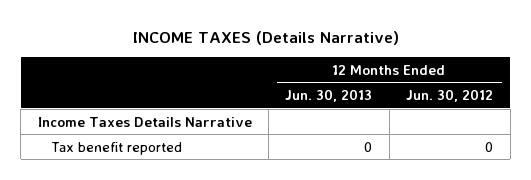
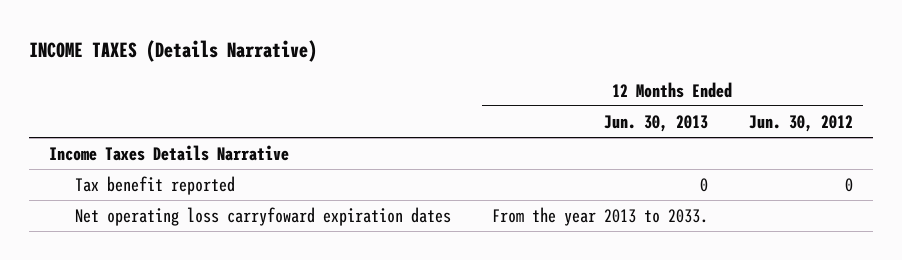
none -> [75,206,452,226] Net operating loss carryfoward expiration dates

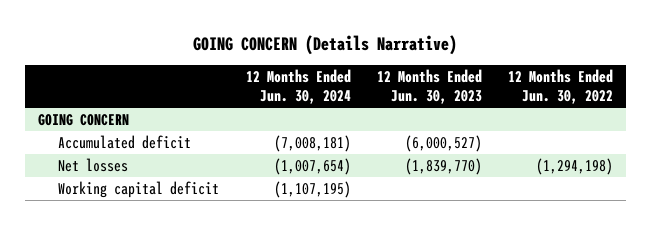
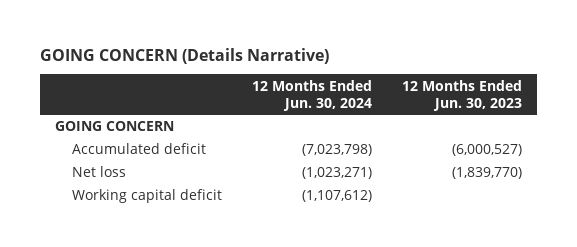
[507,69,613,105] 12 Months Ended Jun. 30, 2022 -> none
[273,135,351,153] (7,008,181) -> [302,144,373,157] (7,023,798)
[58,158,129,173] Net losses -> [72,166,127,178] Net loss
[273,158,351,176] (1,007,654) -> [302,167,373,180] (1,023,271)
[273,181,351,199] (1,107,195) -> [302,190,373,203] (1,107,612)

